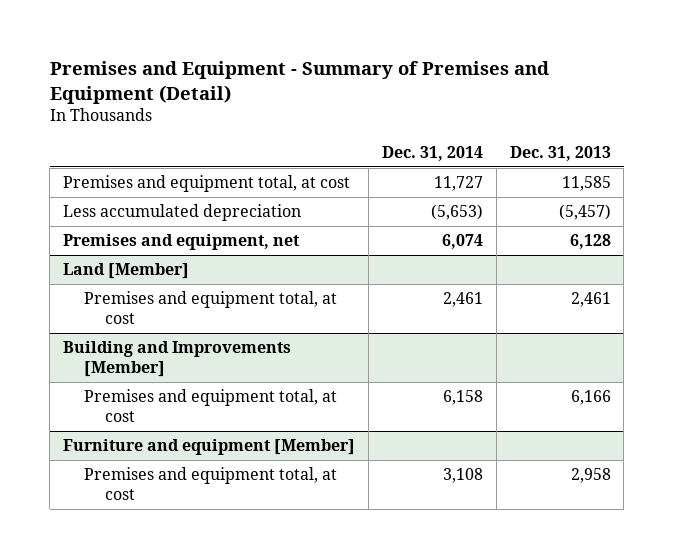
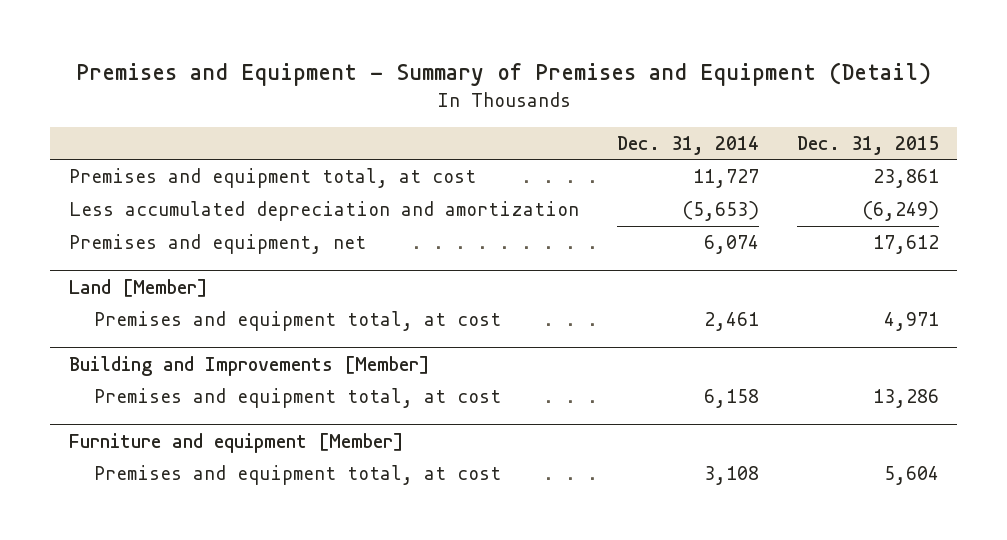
[509,146,611,162] Dec. 31, 2013 -> none
none -> [796,135,939,155] Dec. 31, 2015
[63,204,302,222] Less accumulated depreciation -> [68,201,579,222] Less accumulated depreciation and amortization

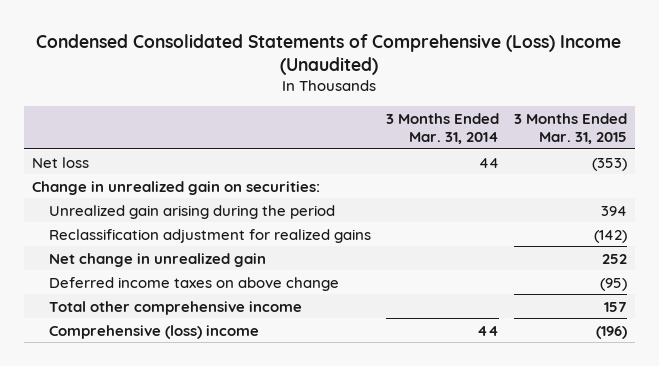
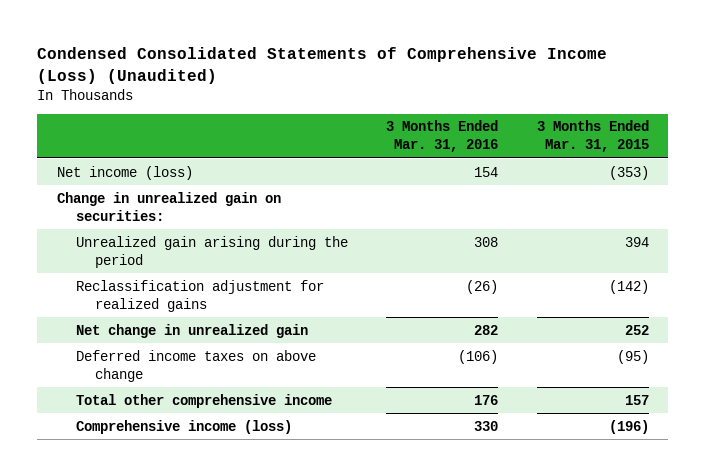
[36,33,622,75] Condensed Consolidated Statements of Comprehensive (Loss) Income (Unaudited) -> [37,46,608,84] Condensed Consolidated Statements of Comprehensive Income (Loss) (Unaudited)
[385,112,499,145] 3 Months Ended Mar. 31, 2014 -> none
none -> [386,120,499,153] 3 Months Ended Mar. 31, 2016
[31,156,89,168] Net loss -> [56,165,193,180] Net income (loss)
[48,324,259,339] Comprehensive (loss) income -> [75,419,292,434] Comprehensive income (loss)

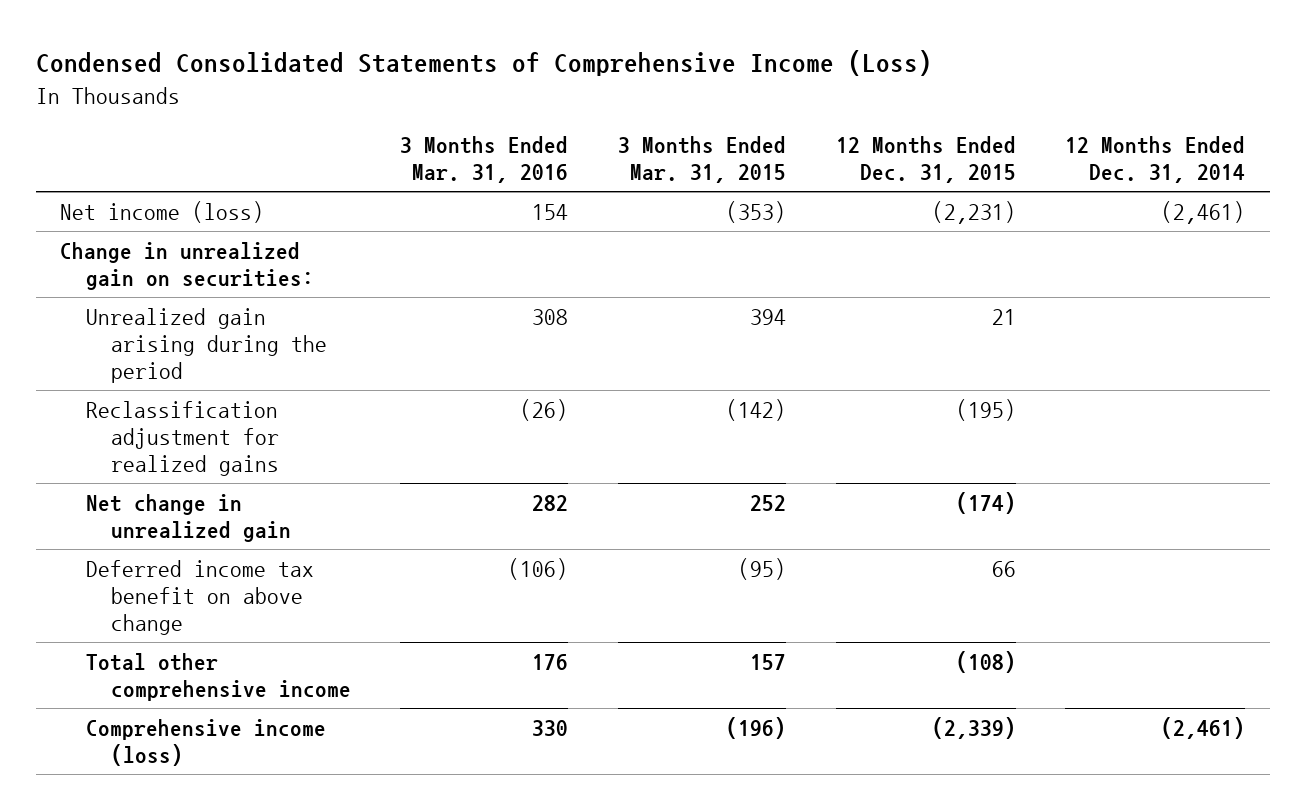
[37,46,608,84] Condensed Consolidated Statements of Comprehensive Income (Loss) (Unaudited) -> [35,50,932,77] Condensed Consolidated Statements of Comprehensive Income (Loss)
none -> [835,136,1016,184] 12 Months Ended Dec. 31, 2015
none -> [1065,136,1246,184] 12 Months Ended Dec. 31, 2014
[75,349,316,382] Deferred income taxes on above change -> [85,559,314,635] Deferred income tax benefit on above change

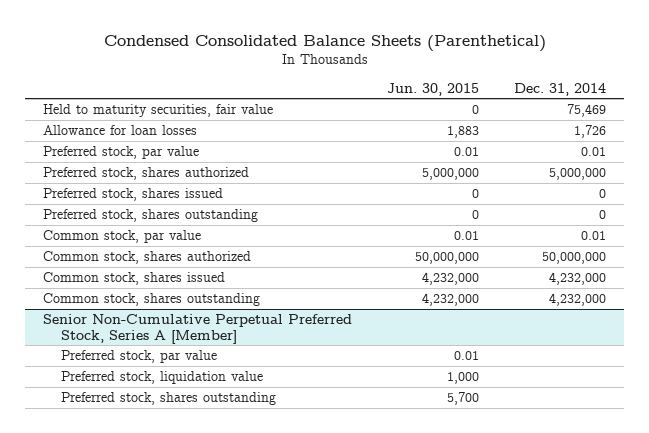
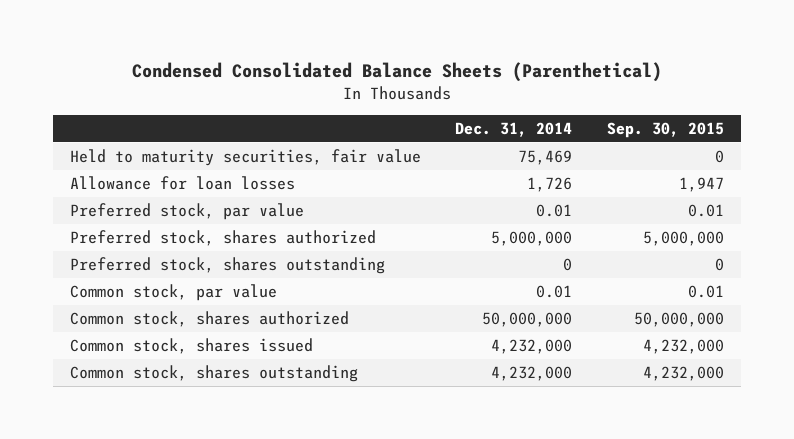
[387,82,480,96] Jun. 30, 2015 -> none
none -> [606,121,724,138] Sep. 30, 2015
[42,187,223,201] Preferred stock, shares issued -> none
[42,313,352,344] Senior Non-Cumulative Perpetual Preferred Stock, Series A [Member] -> none
[60,349,217,363] Preferred stock, par value -> none
[60,370,263,384] Preferred stock, liquidation value -> none
[60,391,276,405] Preferred stock, shares outstanding -> none

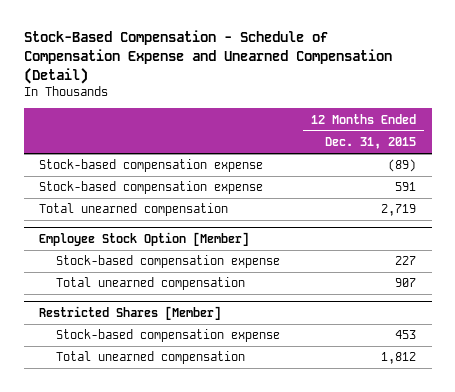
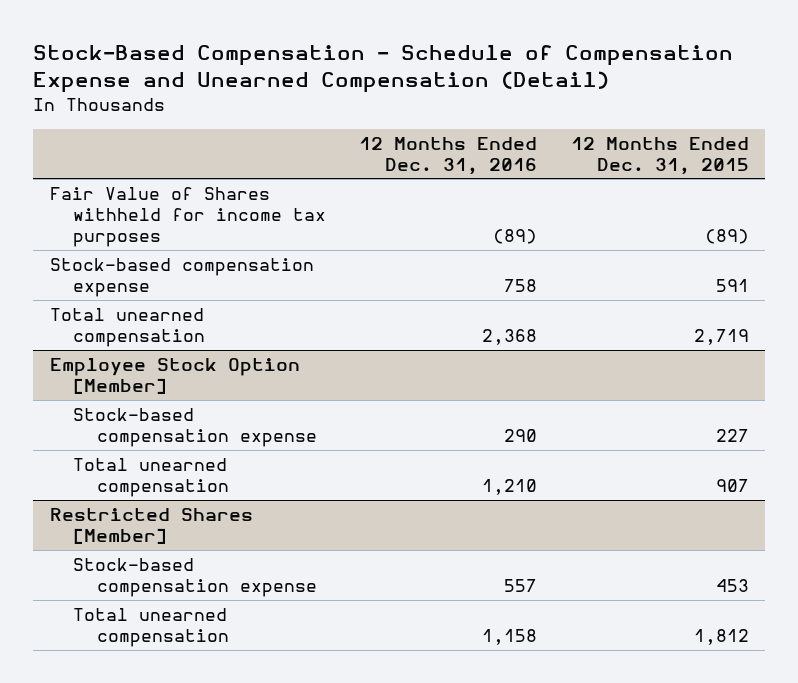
none -> [359,136,538,175] 12 Months Ended Dec. 31, 2016
[39,159,264,173] Stock-based compensation expense -> [49,187,327,248] Fair Value of Shares withheld for income tax purposes

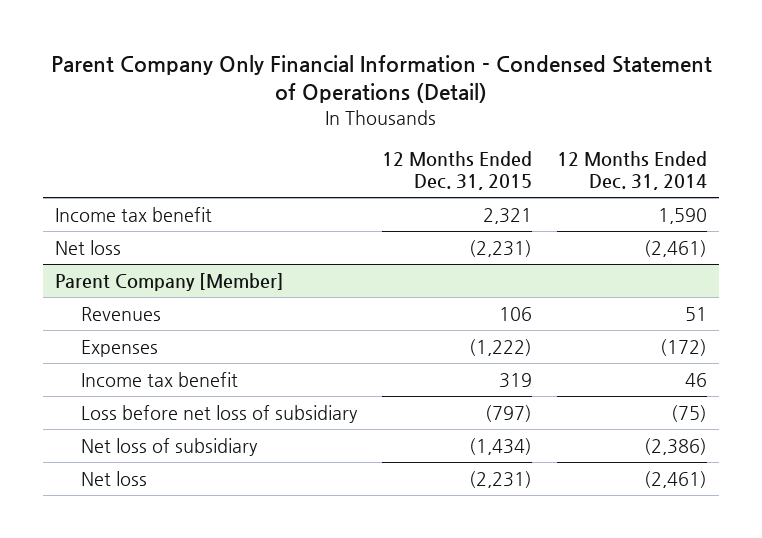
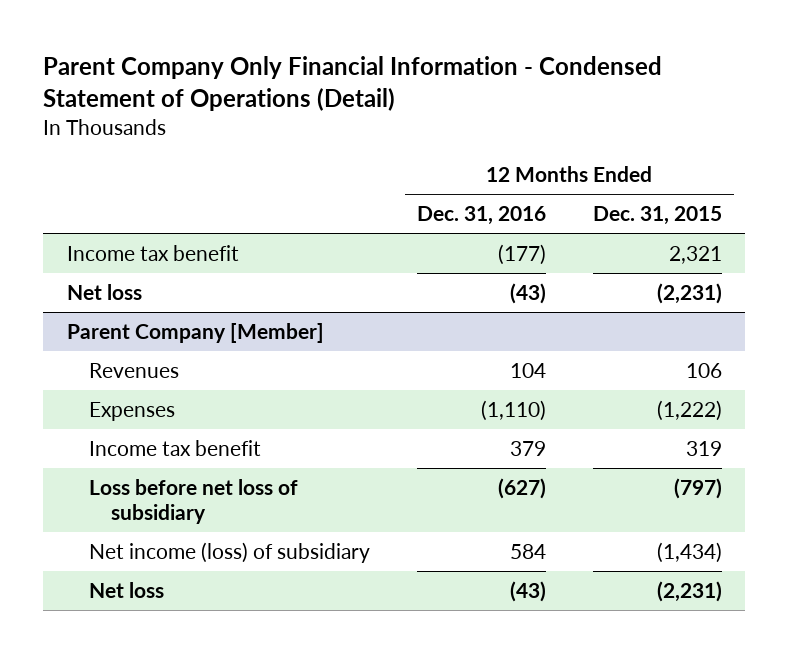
[556,151,707,190] 12 Months Ended Dec. 31, 2014 -> none
none -> [416,206,546,226] Dec. 31, 2016
[80,438,258,457] Net loss of subsidiary -> [88,541,370,563] Net income (loss) of subsidiary

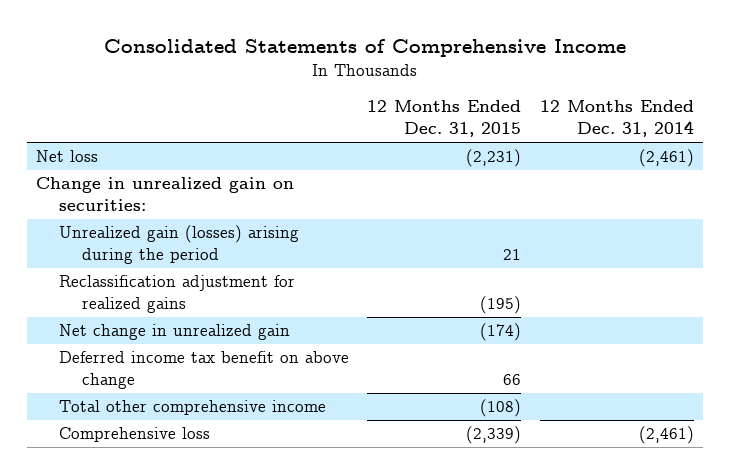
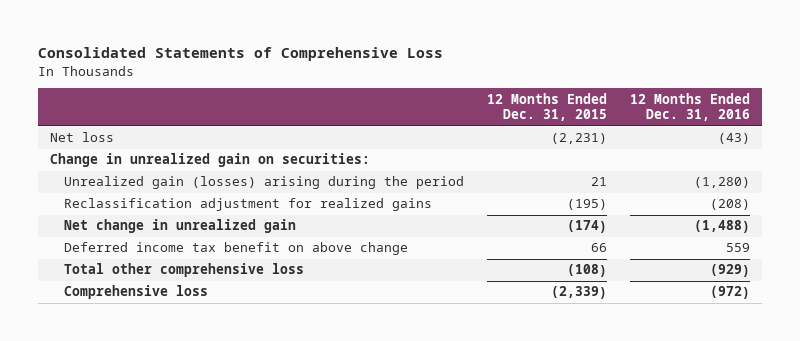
[104,39,627,58] Consolidated Statements of Comprehensive Income -> [38,47,444,62] Consolidated Statements of Comprehensive Loss
[539,100,694,138] 12 Months Ended Dec. 31, 2014 -> none
none -> [630,92,751,122] 12 Months Ended Dec. 31, 2016
[59,400,327,416] Total other comprehensive income -> [63,263,304,278] Total other comprehensive loss

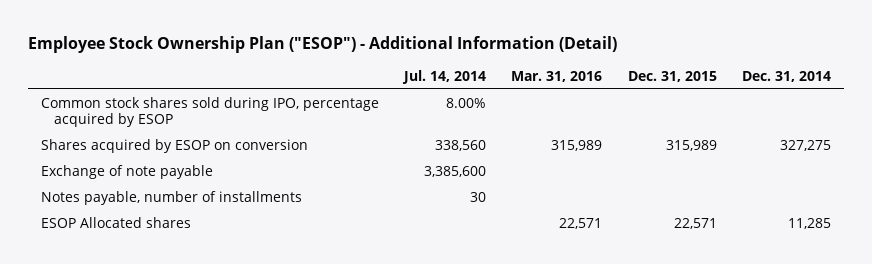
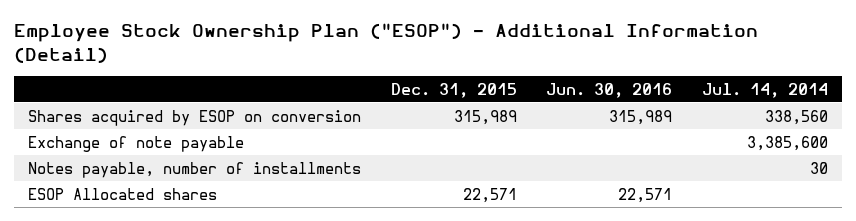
[511,70,603,82] Mar. 31, 2016 -> none
[741,70,831,82] Dec. 31, 2014 -> none
none -> [546,82,673,98] Jun. 30, 2016
[40,96,379,128] Common stock shares sold during IPO, percentage acquired by ESOP -> none

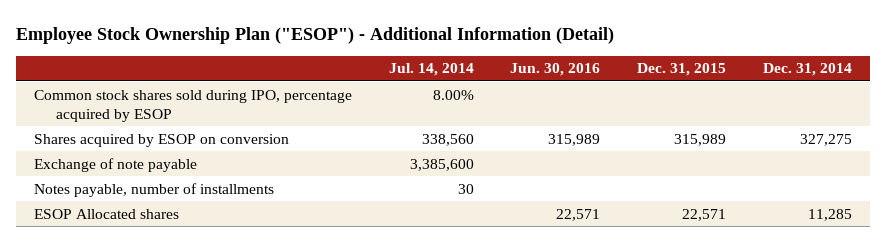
none -> [762,63,852,77] Dec. 31, 2014
none -> [34,89,353,123] Common stock shares sold during IPO, percentage acquired by ESOP

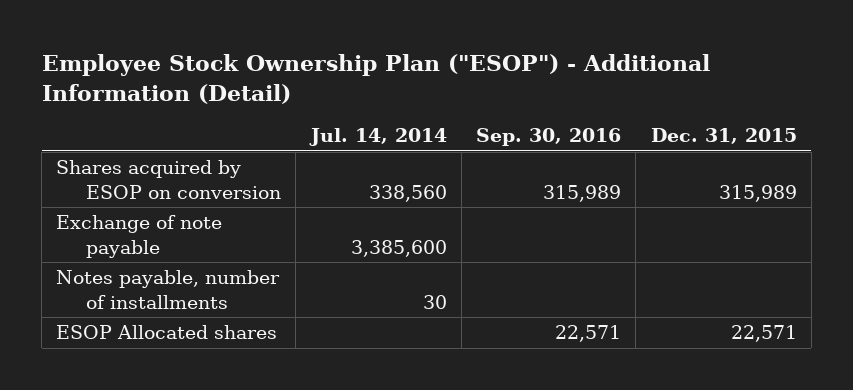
[510,63,601,77] Jun. 30, 2016 -> none
[762,63,852,77] Dec. 31, 2014 -> none
none -> [476,128,622,147] Sep. 30, 2016
[34,89,353,123] Common stock shares sold during IPO, percentage acquired by ESOP -> none

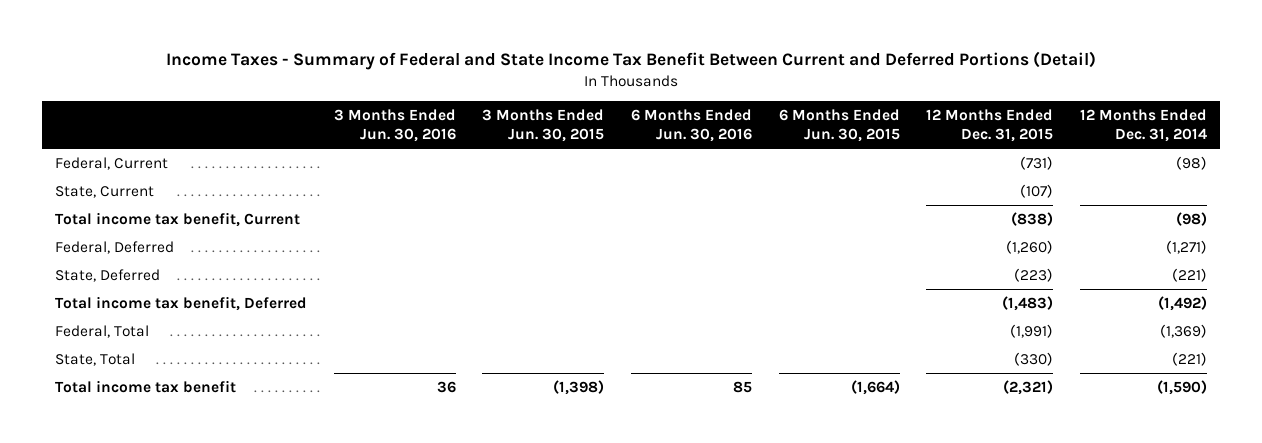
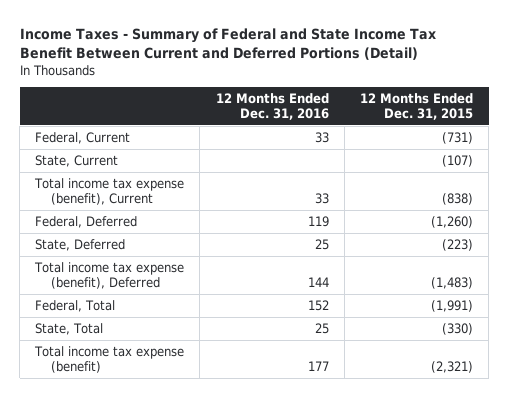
[333,109,456,143] 3 Months Ended Jun. 30, 2016 -> none
[482,109,605,143] 3 Months Ended Jun. 30, 2015 -> none
[631,109,753,143] 6 Months Ended Jun. 30, 2016 -> none
[778,109,900,143] 6 Months Ended Jun. 30, 2015 -> none
[1080,109,1208,143] 12 Months Ended Dec. 31, 2014 -> none
none -> [215,92,329,121] 12 Months Ended Dec. 31, 2016
[55,211,301,227] Total income tax benefit, Current -> [34,177,185,206] Total income tax expense (benefit), Current
[55,295,308,311] Total income tax benefit, Deferred -> [34,261,185,290] Total income tax expense (benefit), Deferred
[55,379,237,393] Total income tax benefit -> [34,345,185,374] Total income tax expense (benefit)

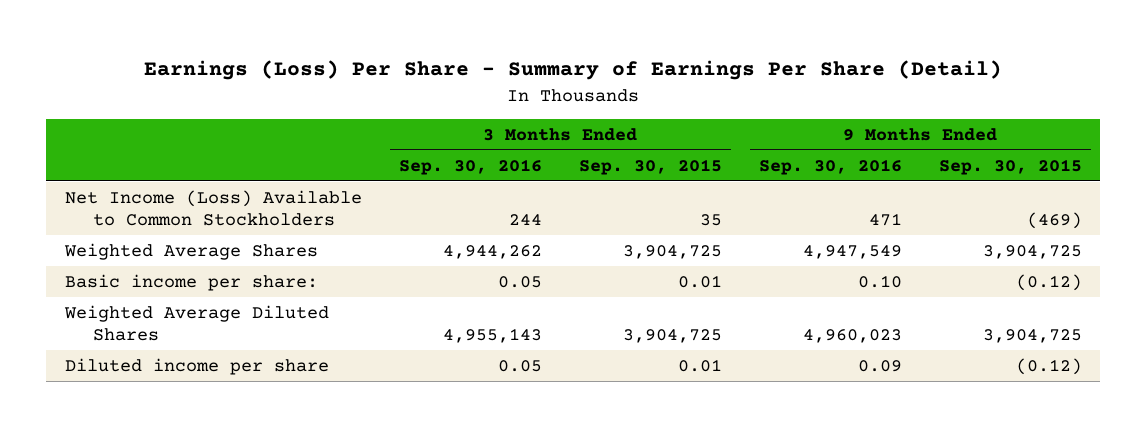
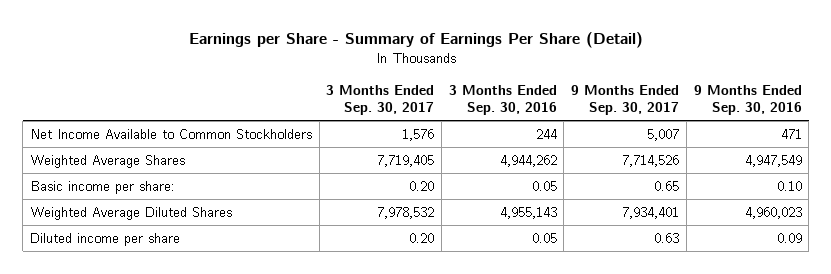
[144,60,1003,81] Earnings (Loss) Per Share - Summary of Earnings Per Share (Detail) -> [188,32,643,49] Earnings per Share - Summary of Earnings Per Share (Detail)
[578,158,722,175] Sep. 30, 2015 -> none
[938,158,1082,175] Sep. 30, 2015 -> none
none -> [326,85,435,115] 3 Months Ended Sep. 30, 2017
none -> [571,85,680,115] 9 Months Ended Sep. 30, 2017
[64,189,362,226] Net Income (Loss) Available to Common Stockholders -> [29,128,312,139] Net Income Available to Common Stockholders

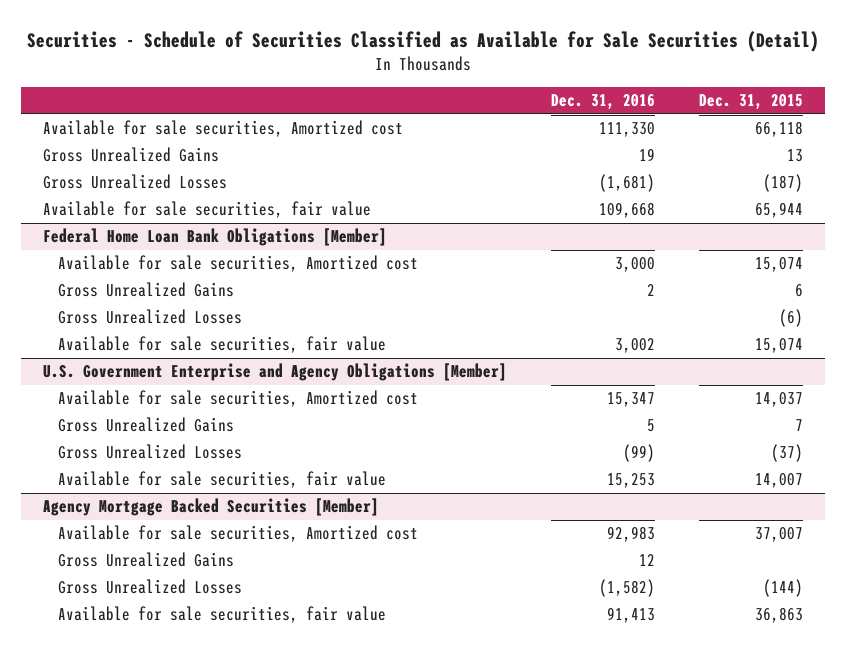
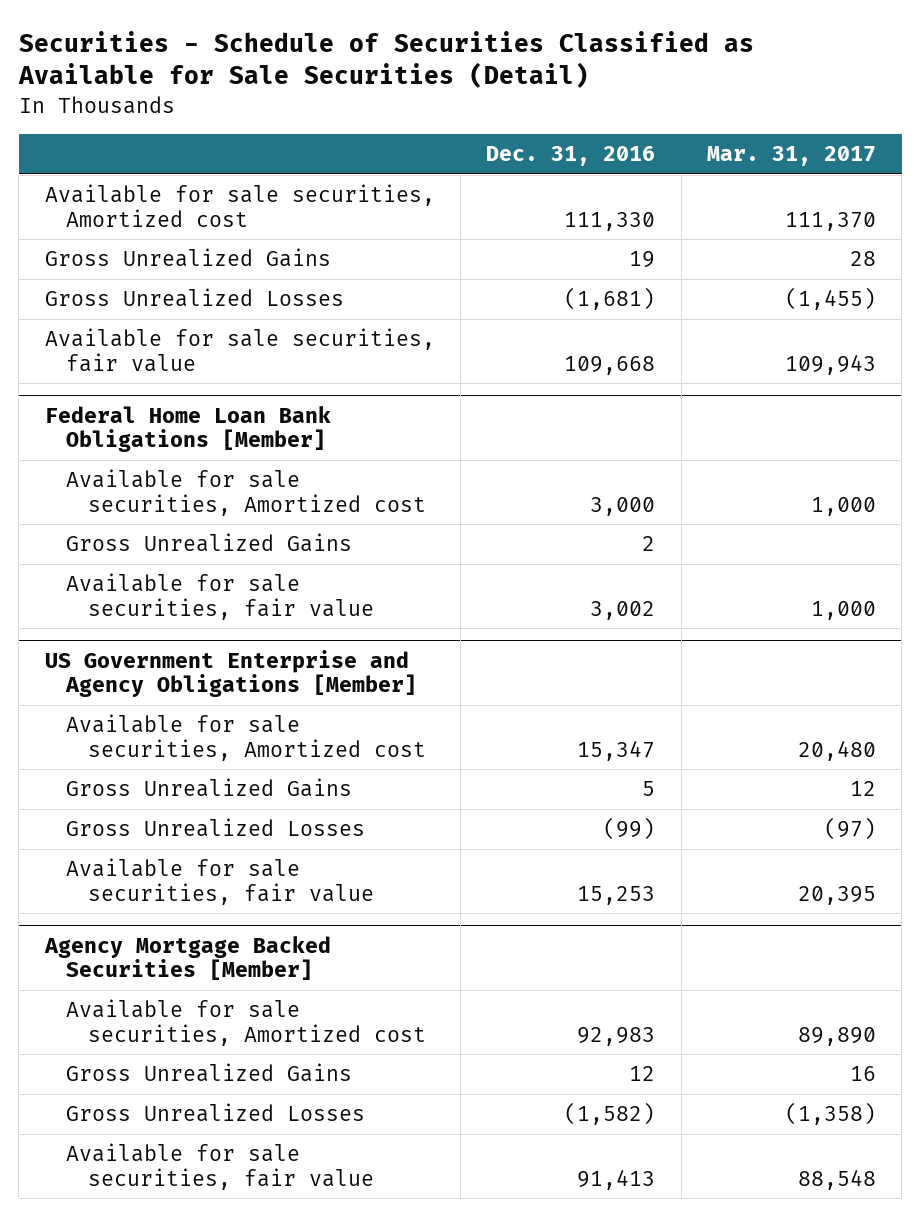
[699,94,804,111] Dec. 31, 2015 -> none
none -> [706,145,876,166] Mar. 31, 2017
[57,309,242,325] Gross Unrealized Losses -> none
[42,363,507,382] U.S. Government Enterprise and Agency Obligations [Member] -> [44,649,418,698] US Government Enterprise and Agency Obligations [Member]

